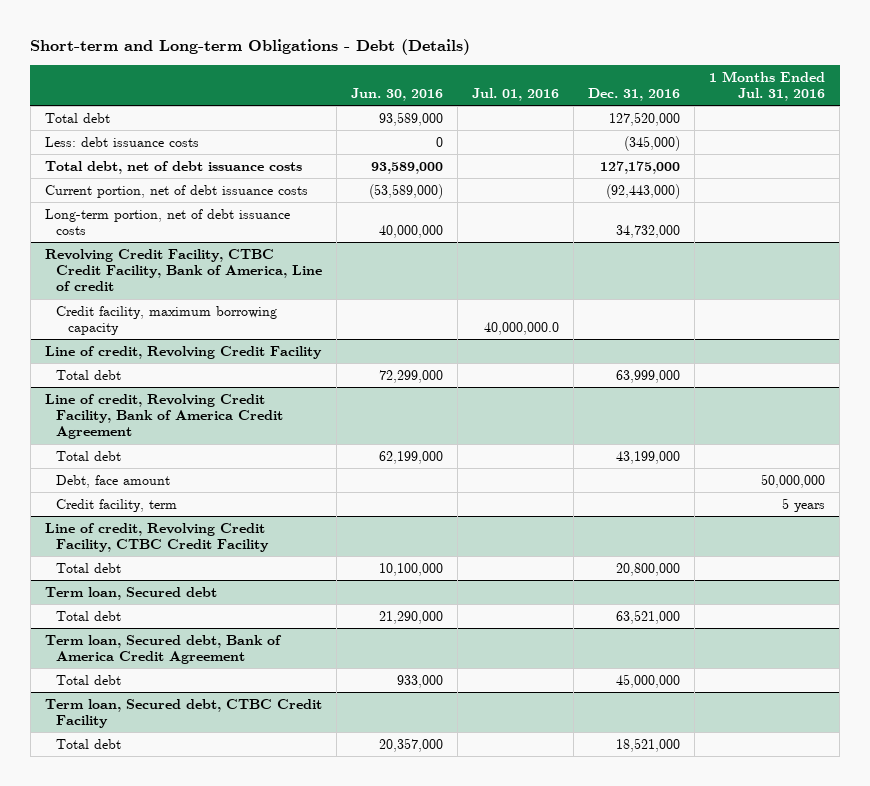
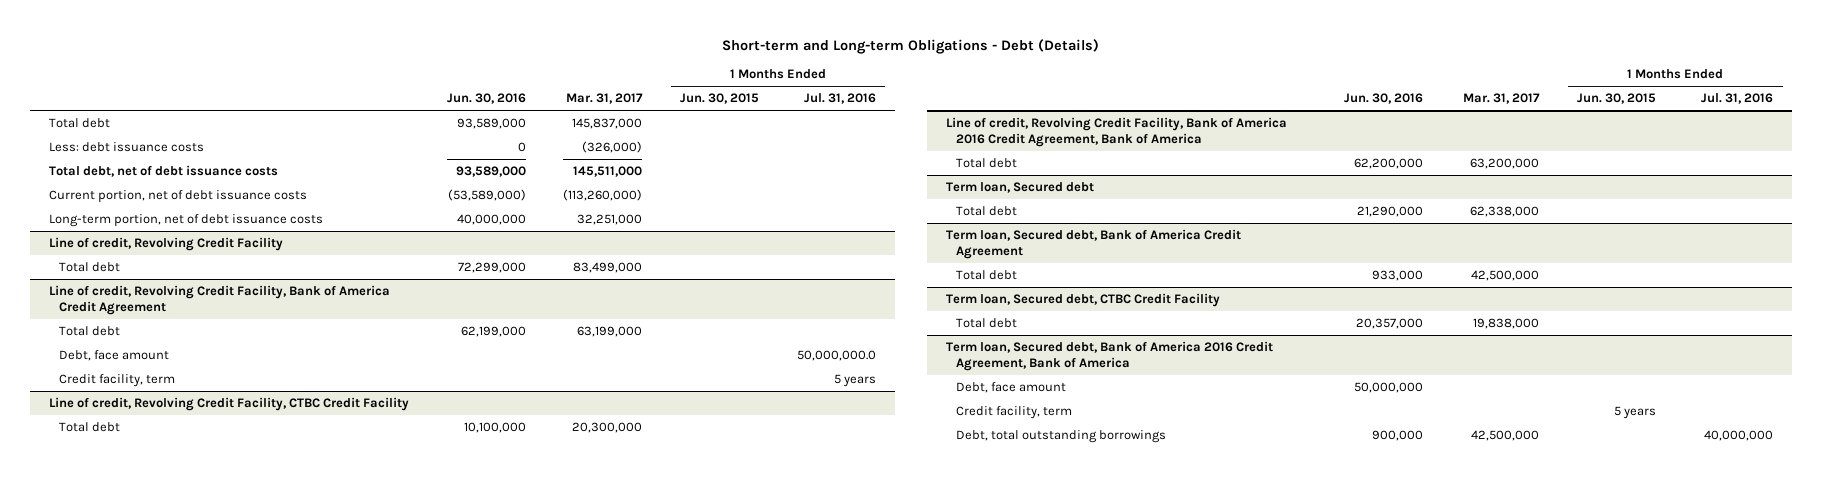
[472,87,560,101] Jul. 01, 2016 -> none
[588,87,681,101] Dec. 31, 2016 -> none
none -> [566,93,644,105] Mar. 31, 2017
none -> [680,93,760,105] Jun. 30, 2015
[44,248,323,292] Revolving Credit Facility, CTBC Credit Facility, Bank of America, Line of credit -> none
[56,305,278,336] Credit facility, maximum borrowing capacity -> none
[761,473,826,488] 50,000,000 -> [797,349,877,361] 50,000,000.0
none -> [945,116,1287,147] Line of credit, Revolving Credit Facility, Bank of America 2016 Credit Agreement, Bank of America
none -> [955,157,1017,168] Total debt
none -> [945,340,1273,371] Term loan, Secured debt, Bank of America 2016 Credit Agreement, Bank of America
none -> [955,381,1066,393] Debt, face amount
none -> [955,405,1072,419] Credit facility, term
none -> [955,429,1166,443] Debt, total outstanding borrowings

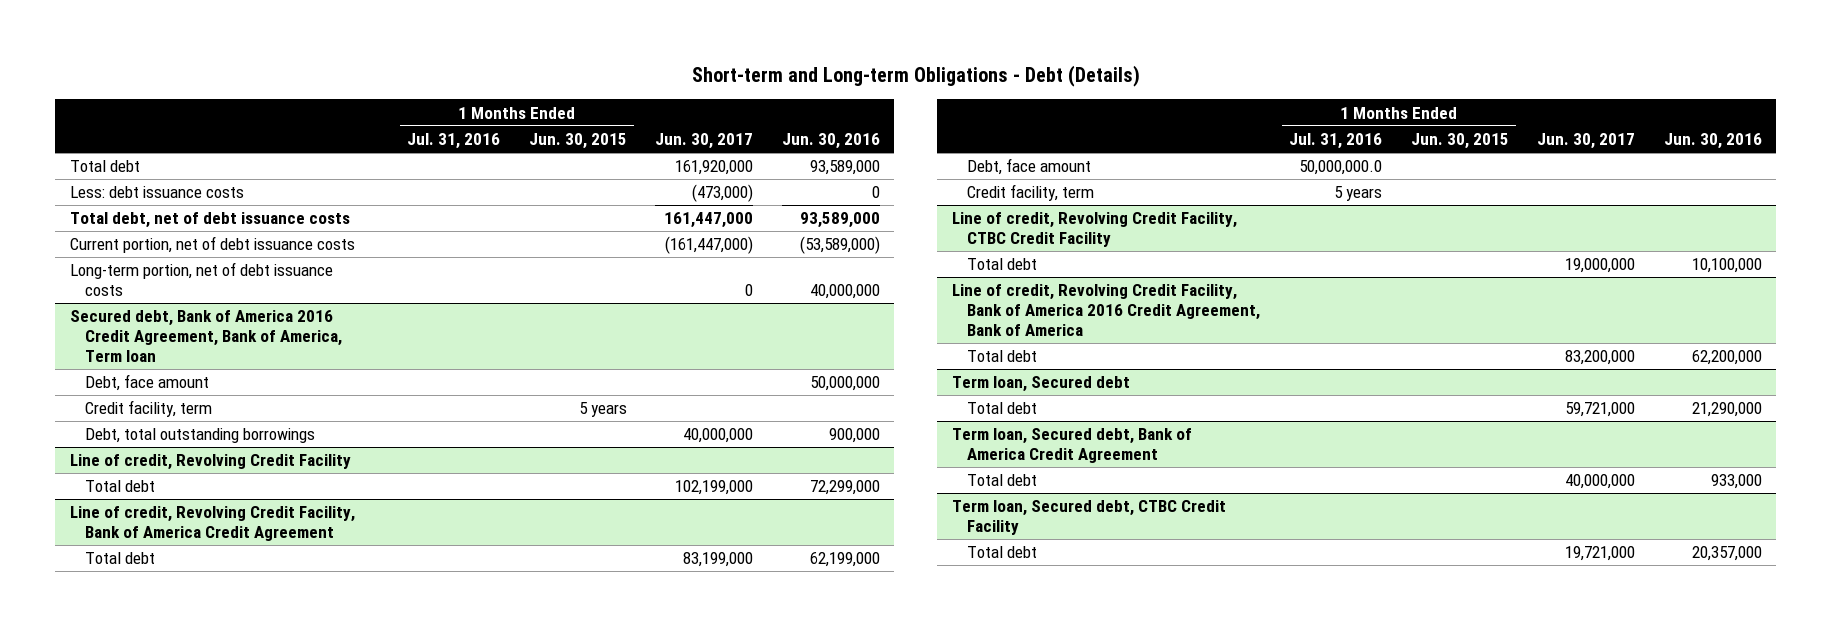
[566,93,644,105] Mar. 31, 2017 -> none
none -> [655,132,754,149] Jun. 30, 2017
none -> [69,310,343,362] Secured debt, Bank of America 2016 Credit Agreement, Bank of America, Term loan
none -> [85,374,210,392] Debt, face amount
none -> [85,400,213,418] Credit facility, term
none -> [85,428,316,444] Debt, total outstanding borrowings
[945,340,1273,371] Term loan, Secured debt, Bank of America 2016 Credit Agreement, Bank of America -> none
[955,381,1066,393] Debt, face amount -> none
[955,405,1072,419] Credit facility, term -> none
[955,429,1166,443] Debt, total outstanding borrowings -> none

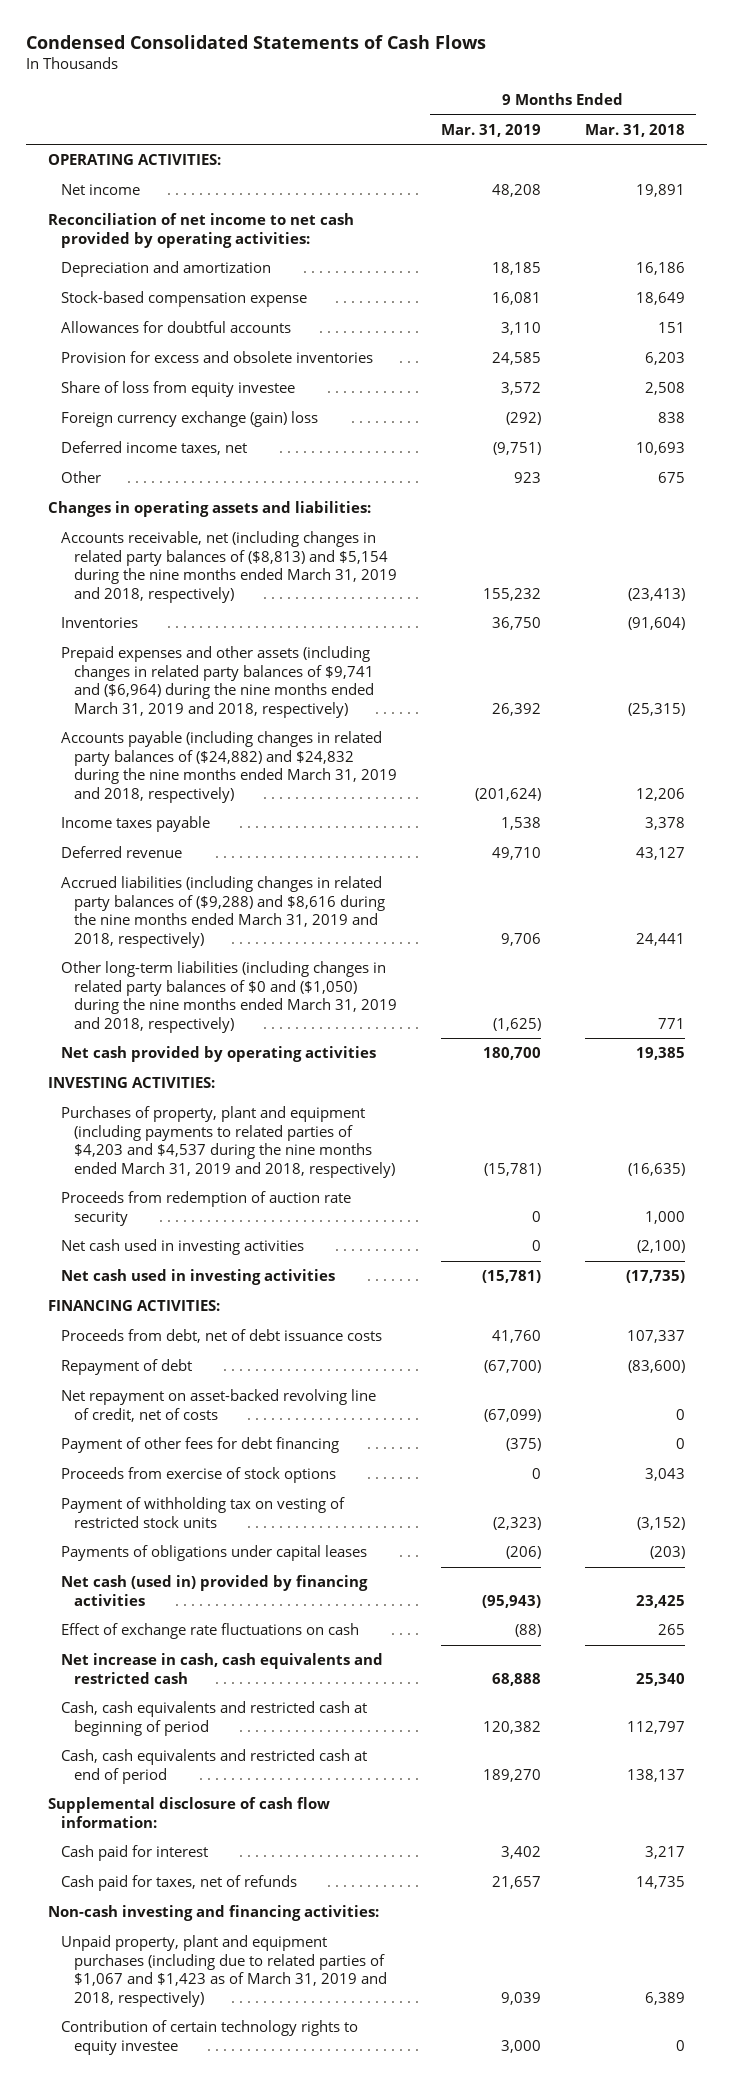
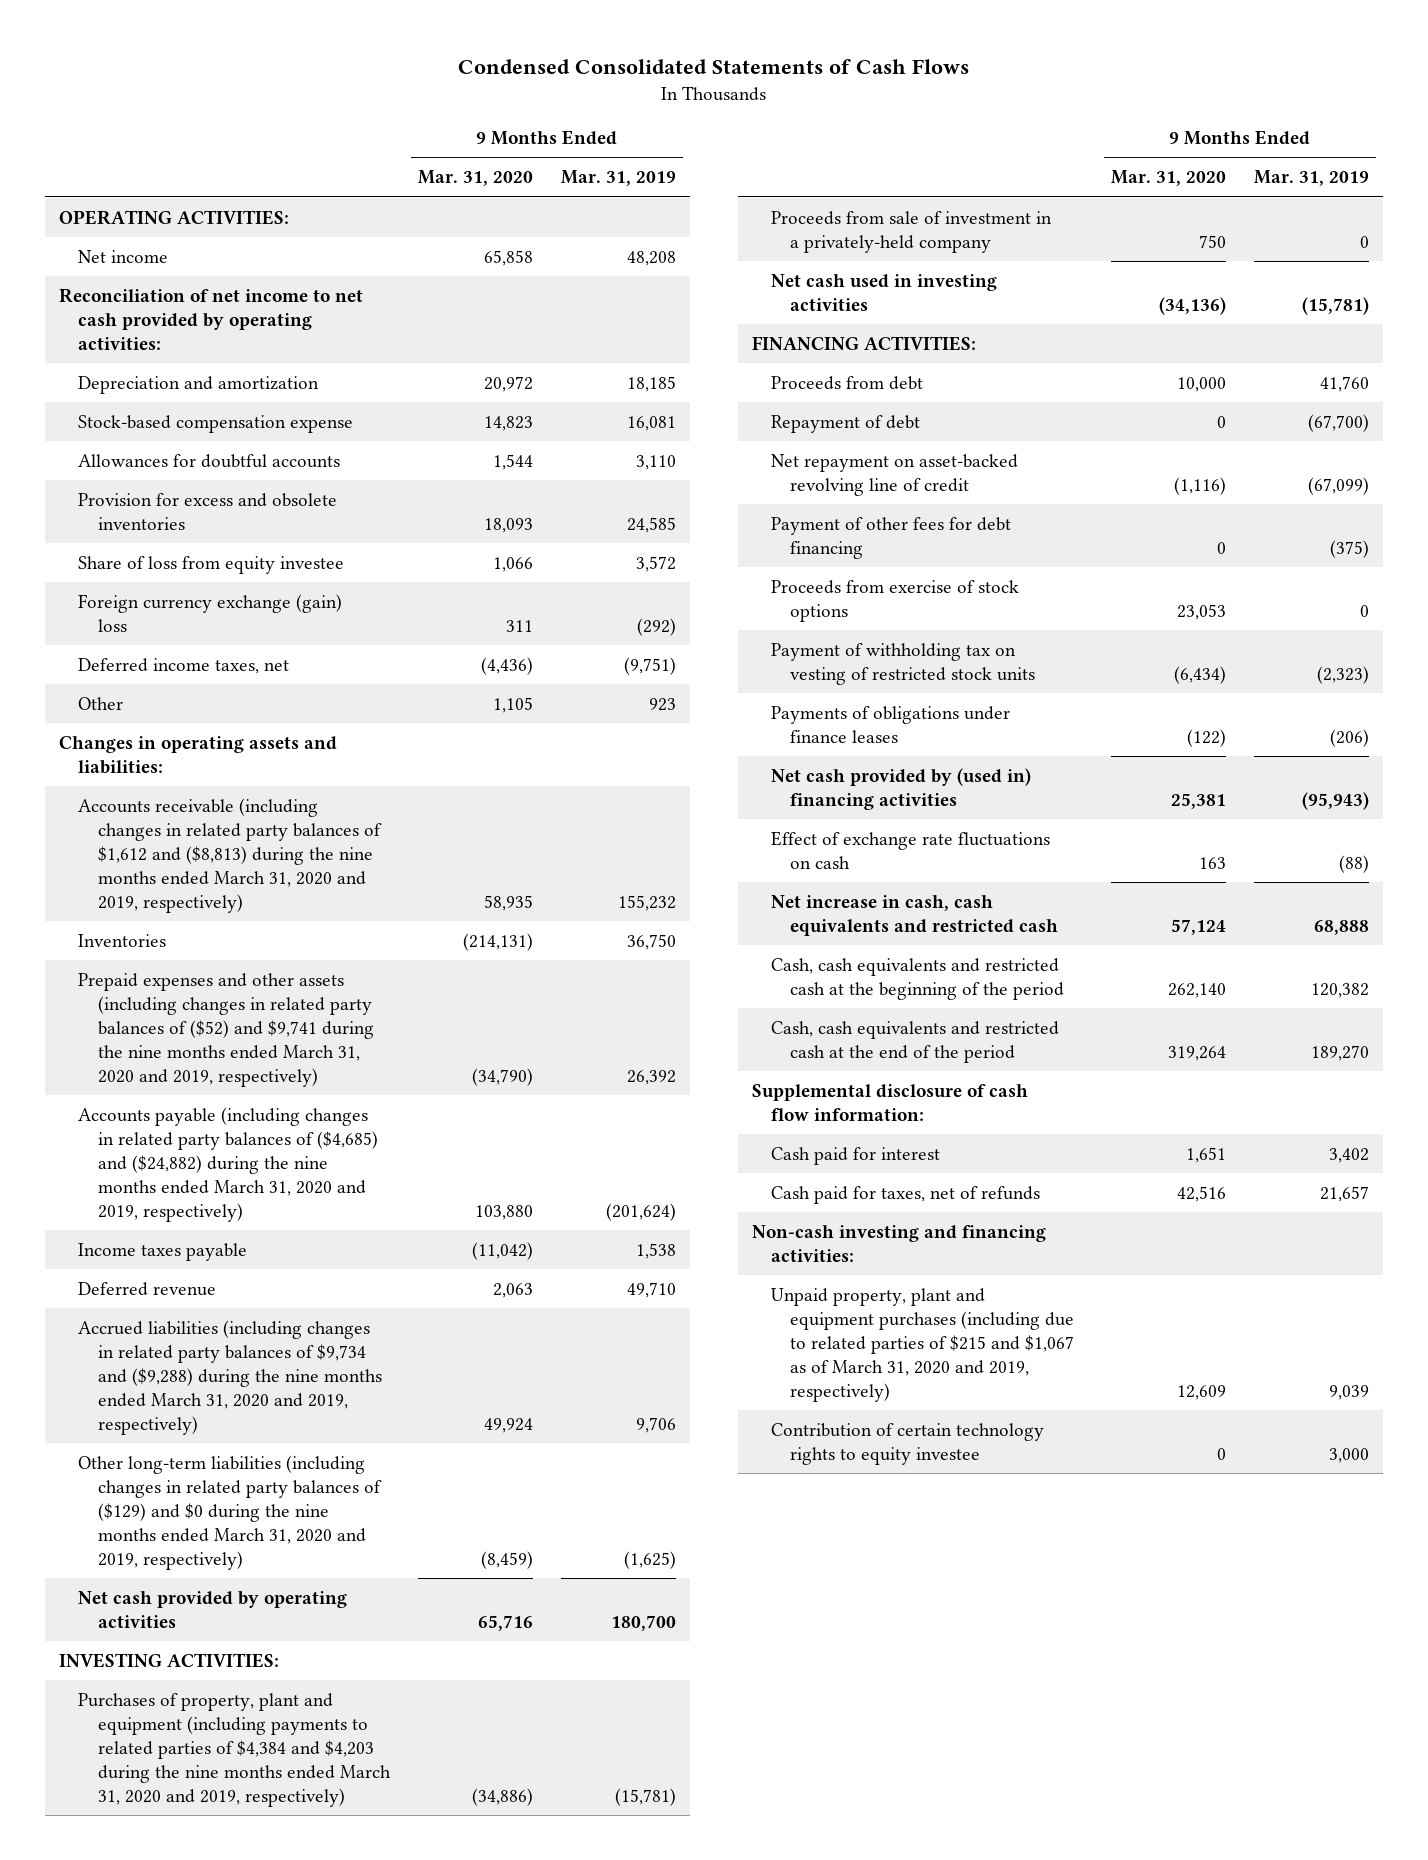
[585,123,686,137] Mar. 31, 2018 -> none
none -> [417,170,533,187] Mar. 31, 2020
[61,531,398,603] Accounts receivable, net (including changes in related party balances of ($8,813) and $5,154 during the nine months ended March 31, 2019 and 2018, respectively) -> [78,797,382,913] Accounts receivable (including changes in related party balances of $1,612 and ($8,813) during the nine months ended March 31, 2020 and 2019, respectively)
[61,646,375,718] Prepaid expenses and other assets (including changes in related party balances of $9,741 and ($6,964) during the nine months ended March 31, 2019 and 2018, respectively) -> [78,972,374,1087] Prepaid expenses and other assets (including changes in related party balances of ($52) and $9,741 during the nine months ended March 31, 2020 and 2019, respectively)
[61,731,398,803] Accounts payable (including changes in related party balances of ($24,882) and $24,832 during the nine months ended March 31, 2019 and 2018, respectively) -> [78,1106,378,1222] Accounts payable (including changes in related party balances of ($4,685) and ($24,882) during the nine months ended March 31, 2020 and 2019, respectively)
[61,876,386,948] Accrued liabilities (including changes in related party balances of ($9,288) and $8,616 during the nine months ended March 31, 2019 and 2018, respectively) -> [78,1319,382,1435] Accrued liabilities (including changes in related party balances of $9,734 and ($9,288) during the nine months ended March 31, 2020 and 2019, respectively)
[61,961,398,1033] Other long-term liabilities (including changes in related party balances of $0 and ($1,050) during the nine months ended March 31, 2019 and 2018, respectively) -> [78,1454,382,1570] Other long-term liabilities (including changes in related party balances of ($129) and $0 during the nine months ended March 31, 2020 and 2019, respectively)
[61,1191,352,1226] Proceeds from redemption of auction rate security -> none
[61,1239,305,1256] Net cash used in investing activities -> none
[61,1106,396,1178] Purchases of property, plant and equipment (including payments to related parties of $4,203 and $4,537 during the nine months ended March 31, 2019 and 2018, respectively) -> [78,1692,391,1807] Purchases of property, plant and equipment (including payments to related parties of $4,384 and $4,203 during the nine months ended March 31, 2020 and 2019, respectively)
none -> [771,210,1053,253] Proceeds from sale of investment in a privately-held company
[61,1329,383,1344] Proceeds from debt, net of debt issuance costs -> [771,375,924,390] Proceeds from debt
[61,1389,377,1422] Net repayment on asset-backed revolving line of credit, net of costs -> [771,453,1019,496] Net repayment on asset-backed revolving line of credit
[61,1545,368,1562] Payments of obligations under capital leases -> [771,705,1011,743] Payments of obligations under finance leases
[61,1575,369,1606] Net cash (used in) provided by financing activities -> [771,767,1032,810] Net cash provided by (used in) financing activities
[61,1701,368,1736] Cash, cash equivalents and restricted cash at beginning of period -> [771,957,1065,1000] Cash, cash equivalents and restricted cash at the beginning of the period
[61,1749,368,1784] Cash, cash equivalents and restricted cash at end of period -> [771,1020,1060,1063] Cash, cash equivalents and restricted cash at the end of the period
[61,1935,388,2007] Unpaid property, plant and equipment purchases (including due to related parties of $1,067 and $1,423 as of March 31, 2019 and 2018, respectively) -> [771,1287,1075,1402] Unpaid property, plant and equipment purchases (including due to related parties of $215 and $1,067 as of March 31, 2020 and 2019, respectively)

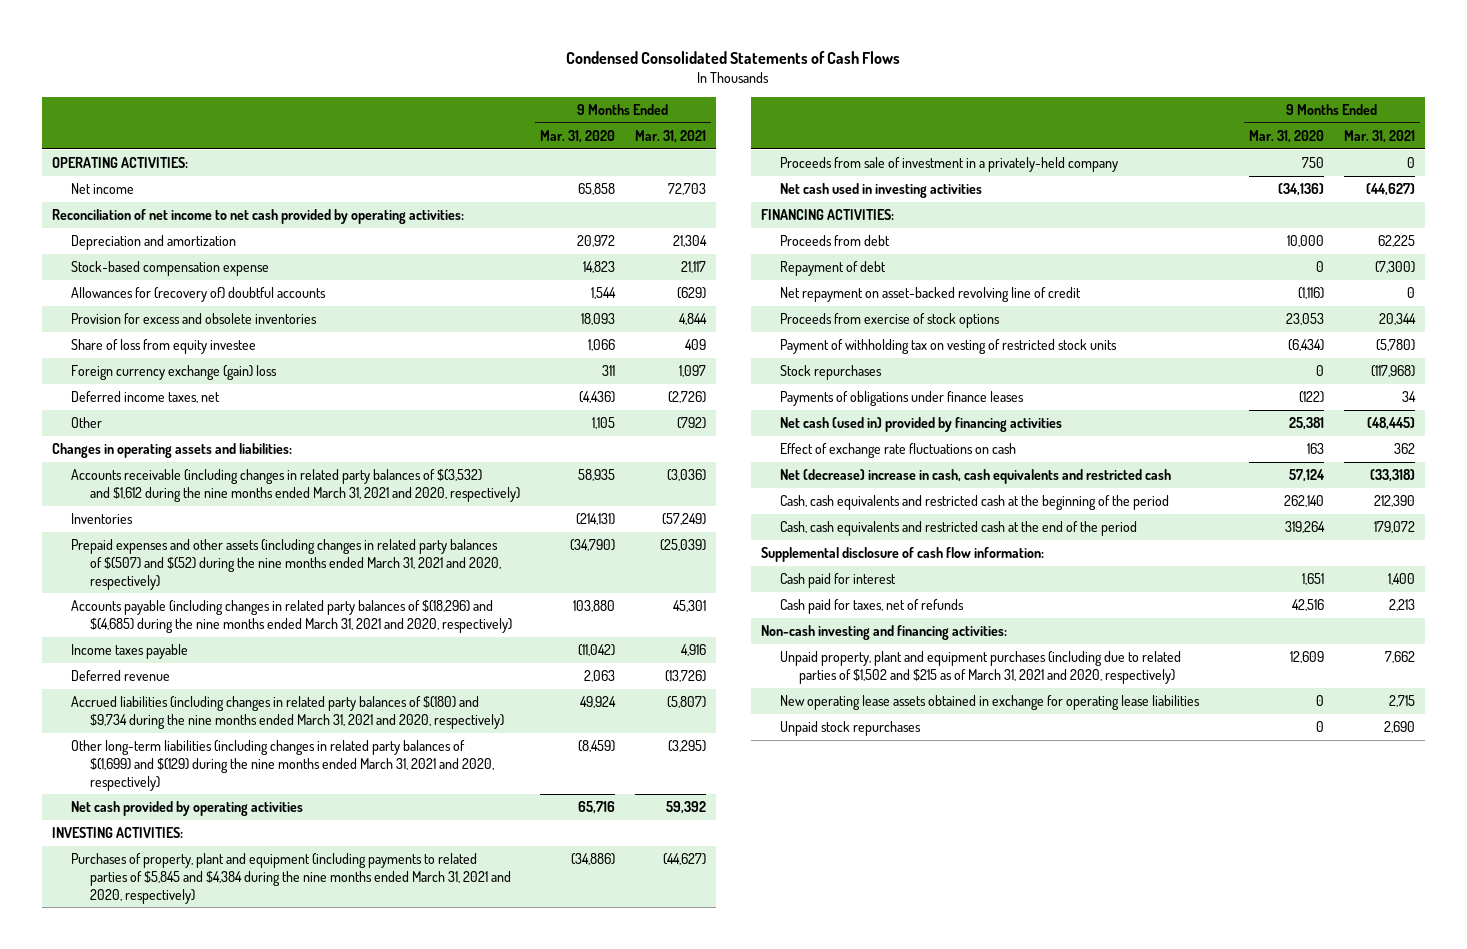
[561,170,677,187] Mar. 31, 2019 -> none
none -> [634,129,706,143] Mar. 31, 2021
[78,453,341,468] Allowances for doubtful accounts -> [71,287,327,303] Allowances for (recovery of) doubtful accounts
[78,797,382,913] Accounts receivable (including changes in related party balances of $1,612 and ($8,813) during the nine months ended March 31, 2020 and 2019, respectively) -> [71,469,521,502] Accounts receivable (including changes in related party balances of $(3,532) and $1,612 during the nine months ended March 31, 2021 and 2020, respectively)
[78,972,374,1087] Prepaid expenses and other assets (including changes in related party balances of ($52) and $9,741 during the nine months ended March 31, 2020 and 2019, respectively) -> [71,539,502,590] Prepaid expenses and other assets (including changes in related party balances of $(507) and $(52) during the nine months ended March 31, 2021 and 2020, respectively)
[78,1106,378,1222] Accounts payable (including changes in related party balances of ($4,685) and ($24,882) during the nine months ended March 31, 2020 and 2019, respectively) -> [71,600,513,633] Accounts payable (including changes in related party balances of $(18,296) and $(4,685) during the nine months ended March 31, 2021 and 2020, respectively)
[78,1319,382,1435] Accrued liabilities (including changes in related party balances of $9,734 and ($9,288) during the nine months ended March 31, 2020 and 2019, respectively) -> [71,696,505,729] Accrued liabilities (including changes in related party balances of $(180) and $9,734 during the nine months ended March 31, 2021 and 2020, respectively)
[78,1454,382,1570] Other long-term liabilities (including changes in related party balances of ($129) and $0 during the nine months ended March 31, 2020 and 2019, respectively) -> [71,740,495,791] Other long-term liabilities (including changes in related party balances of $(1,699) and $(129) during the nine months ended March 31, 2021 and 2020, respectively)
[78,1692,391,1807] Purchases of property, plant and equipment (including payments to related parties of $4,384 and $4,203 during the nine months ended March 31, 2020 and 2019, respectively) -> [71,853,512,904] Purchases of property, plant and equipment (including payments to related parties of $5,845 and $4,384 during the nine months ended March 31, 2021 and 2020, respectively)
[771,516,1012,559] Payment of other fees for debt financing -> none
none -> [779,365,882,381] Stock repurchases
[771,767,1032,810] Net cash provided by (used in) financing activities -> [779,417,1062,433] Net cash (used in) provided by financing activities
[771,894,1059,936] Net increase in cash, cash equivalents and restricted cash -> [779,469,1171,485] Net (decrease) increase in cash, cash equivalents and restricted cash
[771,1422,1045,1465] Contribution of certain technology rights to equity investee -> none
[771,1287,1075,1402] Unpaid property, plant and equipment purchases (including due to related parties of $215 and $1,067 as of March 31, 2020 and 2019, respectively) -> [779,651,1181,684] Unpaid property, plant and equipment purchases (including due to related parties of $1,502 and $215 as of March 31, 2021 and 2020, respectively)
none -> [779,695,1200,711] New operating lease assets obtained in exchange for operating lease liabilities
none -> [779,721,921,737] Unpaid stock repurchases

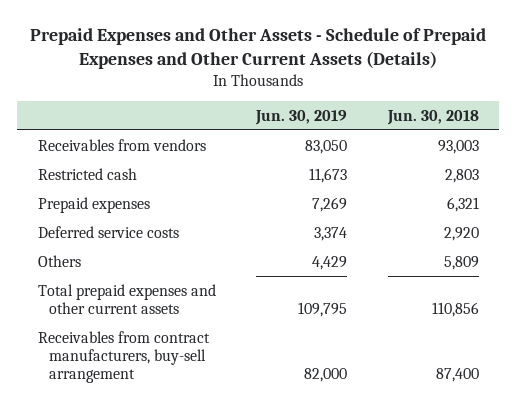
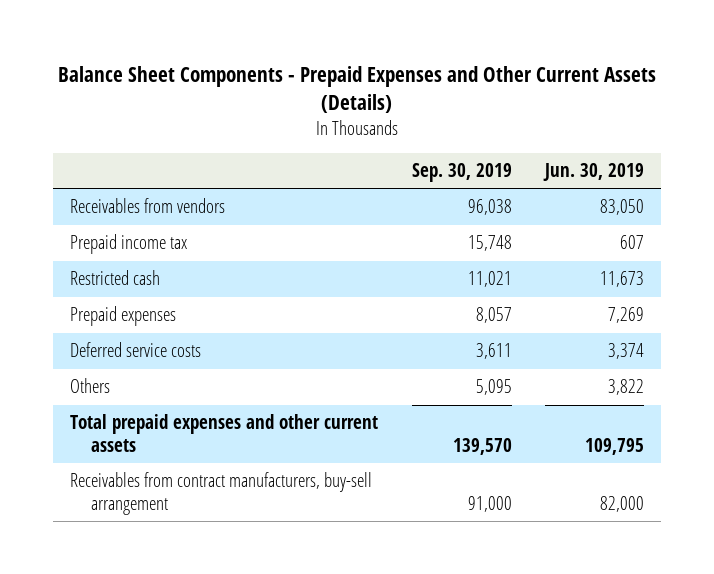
[30,28,487,69] Prepaid Expenses and Other Assets - Schedule of Prepaid Expenses and Other Current Assets (Details) -> [58,65,657,113] Balance Sheet Components - Prepaid Expenses and Other Current Assets (Details)
[387,109,480,125] Jun. 30, 2018 -> none
none -> [411,163,512,183] Sep. 30, 2019
none -> [70,234,188,255] Prepaid income tax
[312,255,348,270] 4,429 -> [608,379,645,396] 3,822

